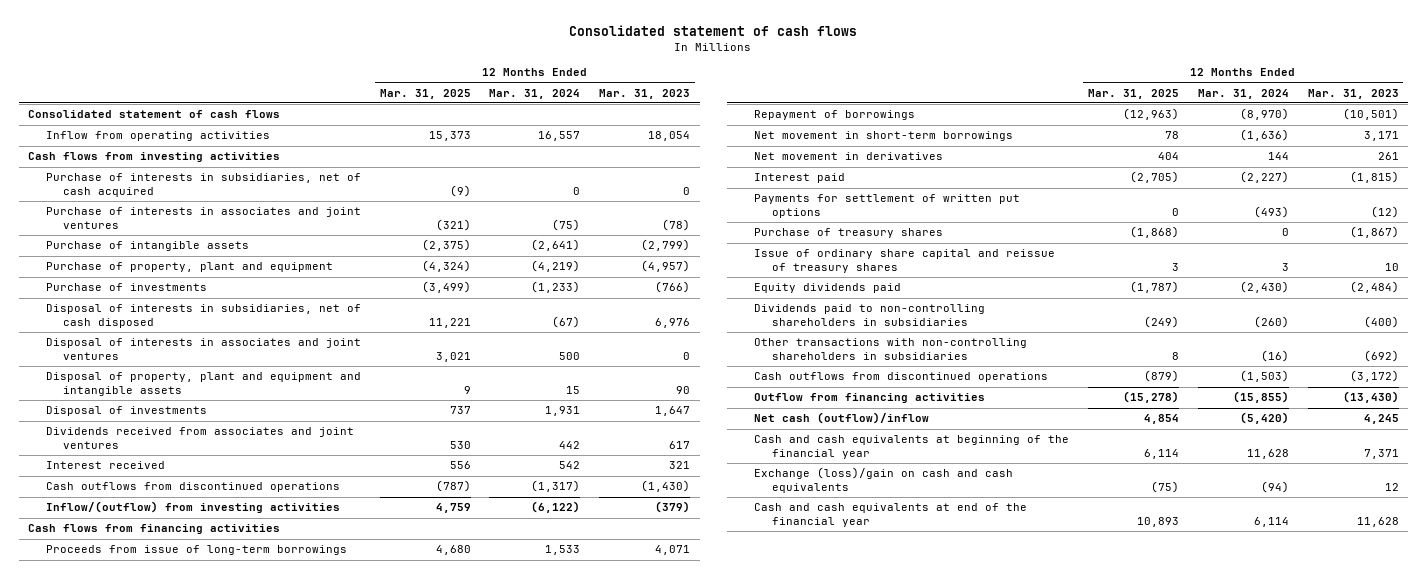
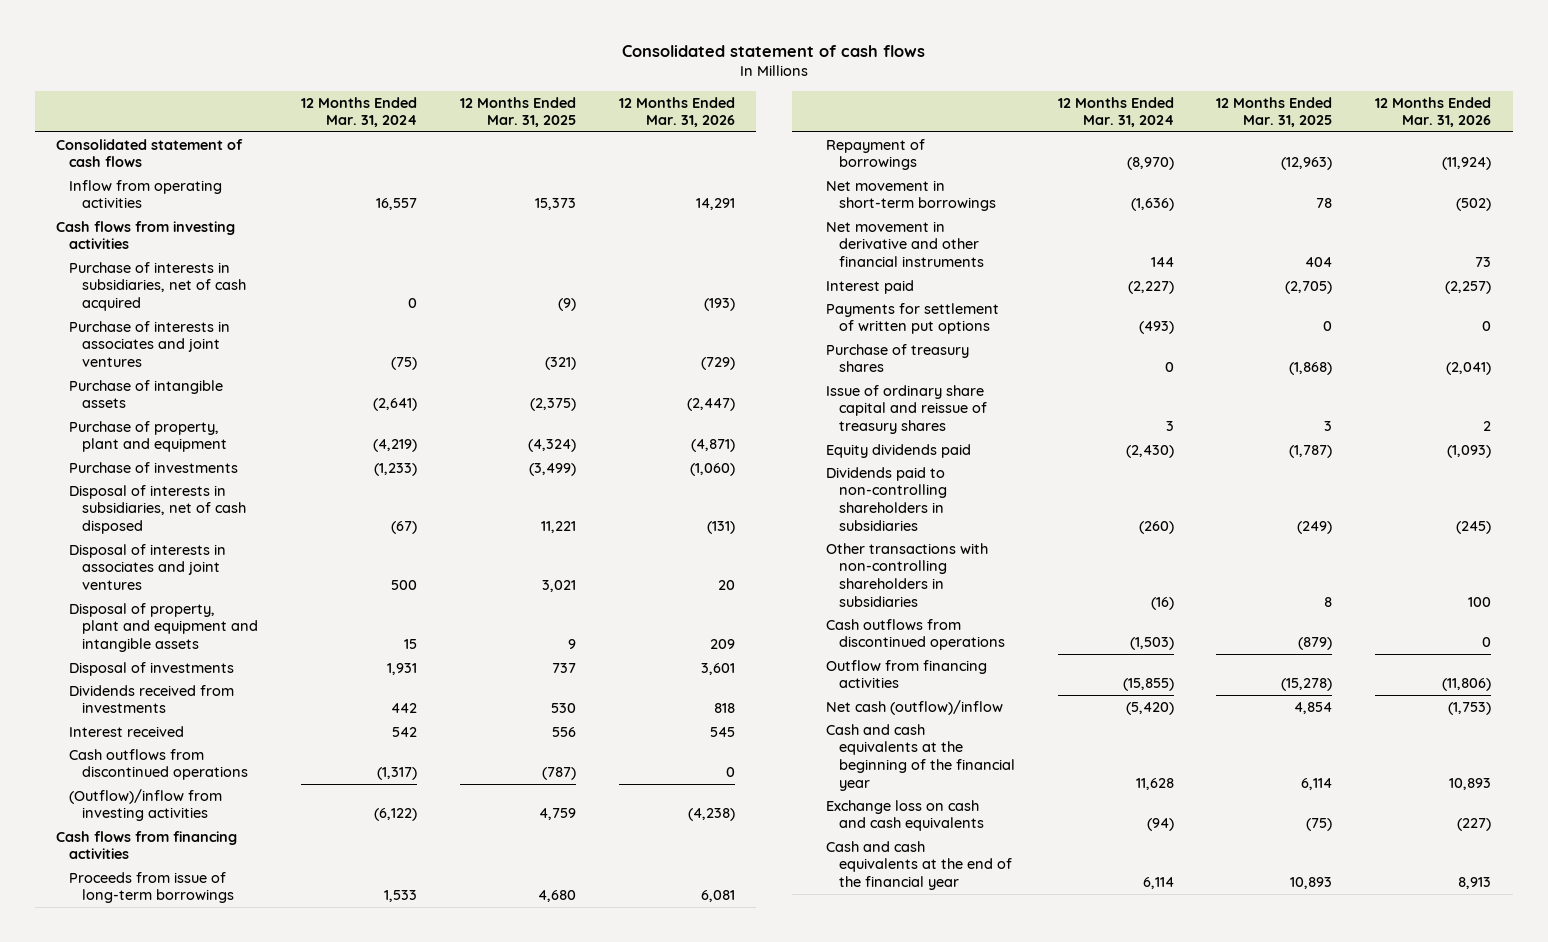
[599,88,691,99] Mar. 31, 2023 -> none
none -> [618,96,735,128] 12 Months Ended Mar. 31, 2026
[45,427,354,449] Dividends received from associates and joint ventures -> [69,684,235,714] Dividends received from investments
[45,501,340,514] Inflow/(outflow) from investing activities -> [69,788,223,822] (Outflow)/inflow from investing activities
[754,152,944,161] Net movement in derivatives -> [826,220,984,268] Net movement in derivative and other financial instruments
[754,435,1070,459] Cash and cash equivalents at beginning of the financial year -> [826,723,1015,791] Cash and cash equivalents at the beginning of the financial year
[754,467,1014,493] Exchange (loss)/gain on cash and cash equivalents -> [826,799,984,832] Exchange loss on cash and cash equivalents
[754,503,1028,527] Cash and cash equivalents at end of the financial year -> [826,840,1012,891] Cash and cash equivalents at the end of the financial year

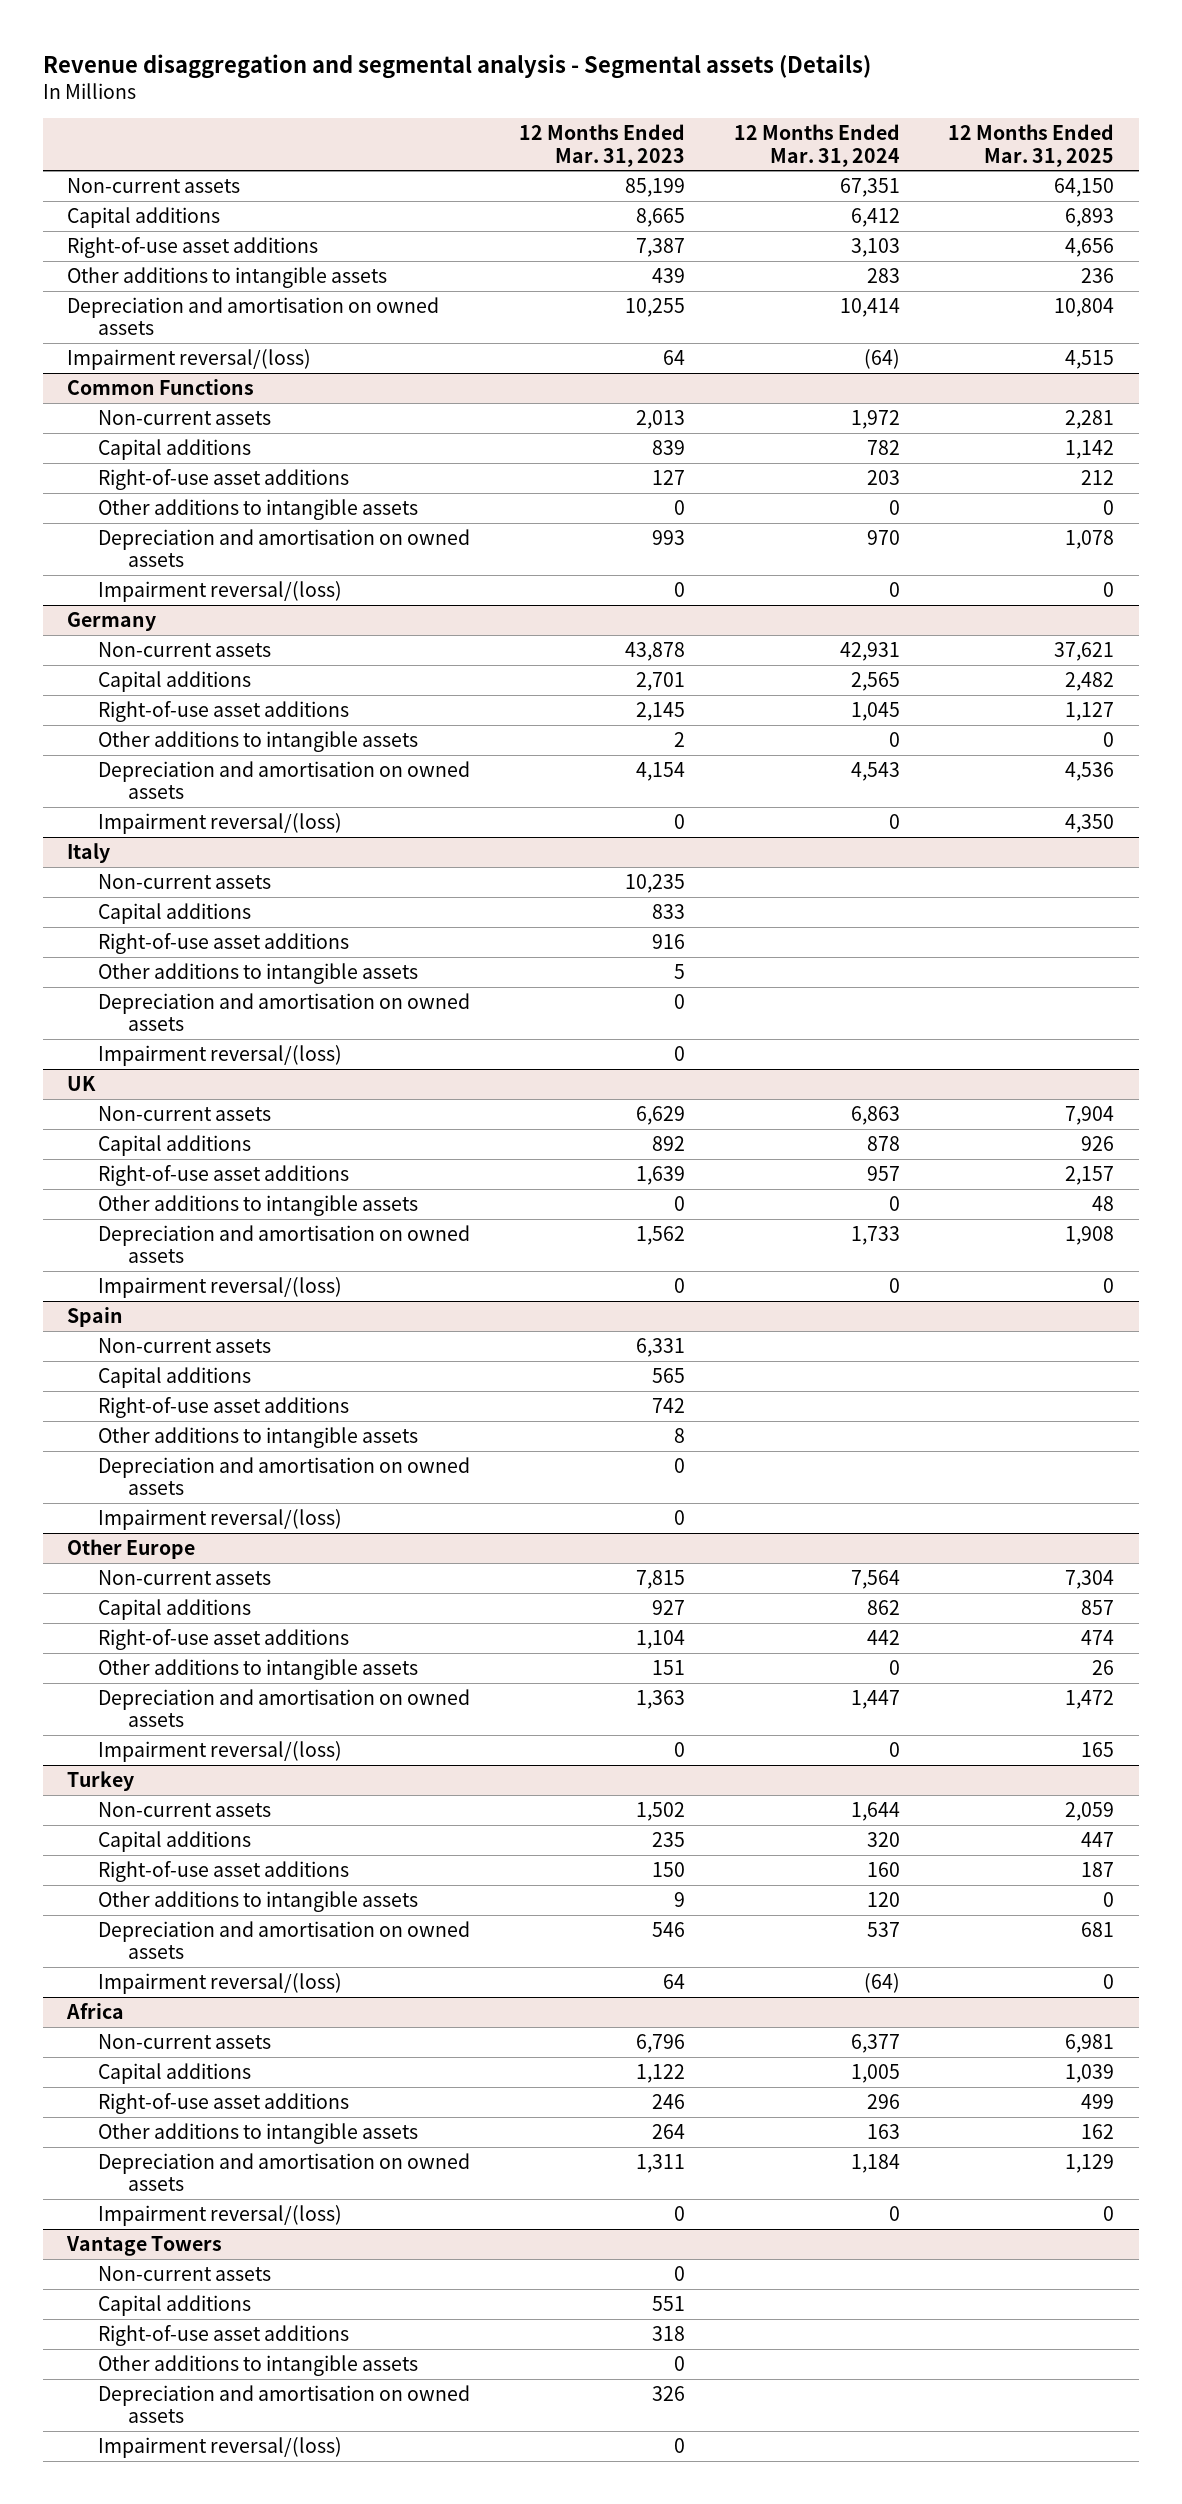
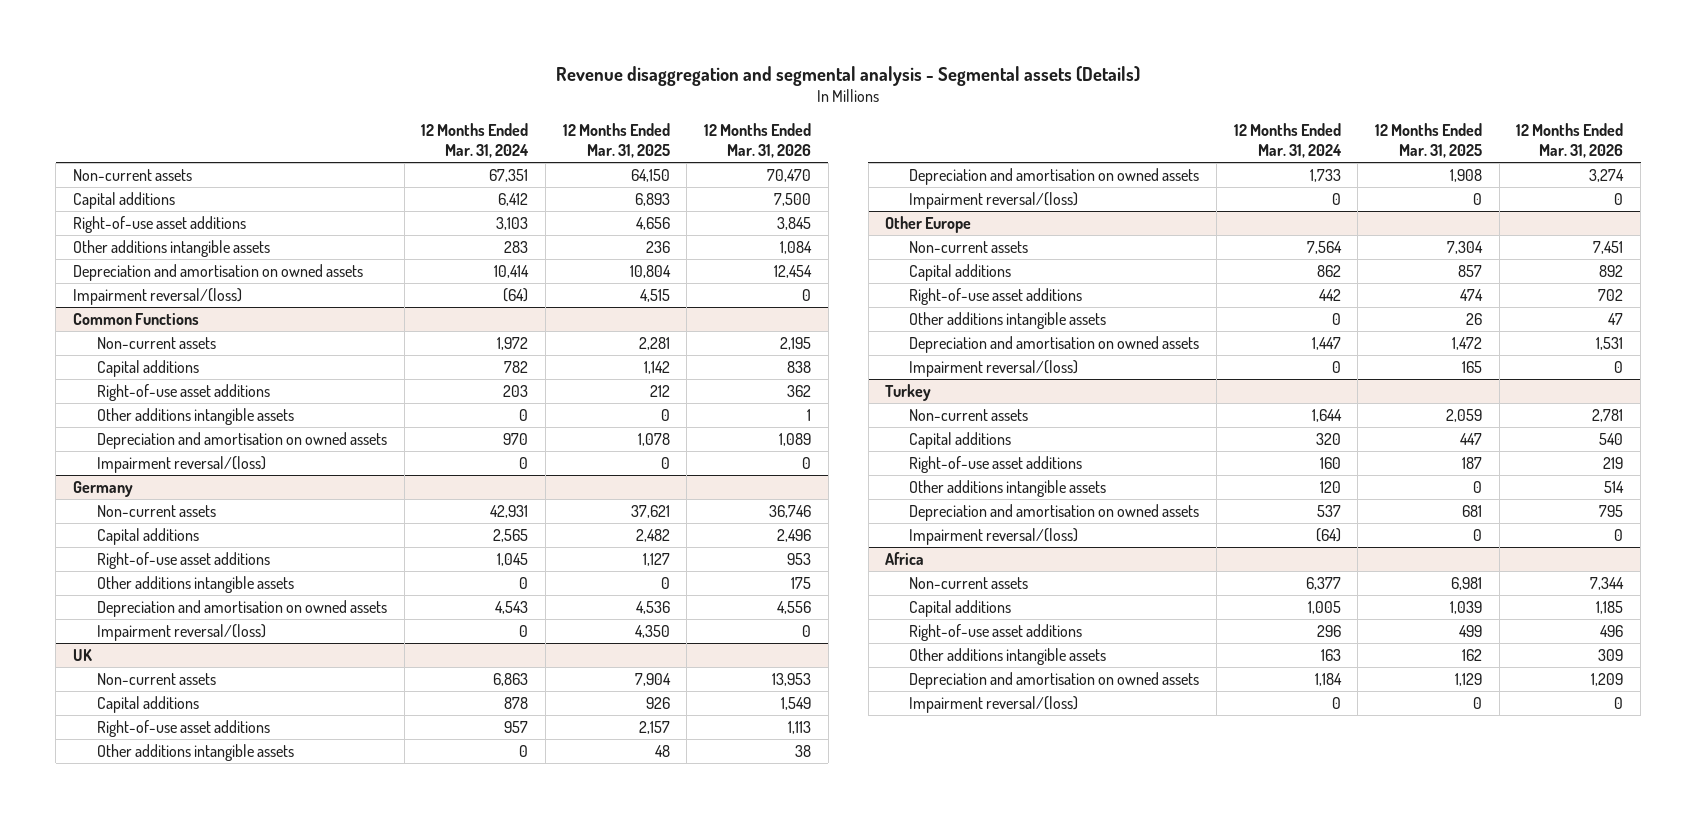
[518,124,685,167] 12 Months Ended Mar. 31, 2023 -> none
none -> [704,123,812,158] 12 Months Ended Mar. 31, 2026
[67,266,388,288] Other additions to intangible assets -> [73,240,271,258] Other additions intangible assets
[97,498,418,520] Other additions to intangible assets -> [97,408,295,426] Other additions intangible assets
[97,730,418,752] Other additions to intangible assets -> [97,576,295,594] Other additions intangible assets
[67,842,111,863] Italy -> none
[97,873,271,889] Non-current assets -> none
[97,902,251,924] Capital additions -> none
[97,932,349,954] Right-of-use asset additions -> none
[97,962,418,984] Other additions to intangible assets -> none
[97,992,470,1032] Depreciation and amortisation on owned assets -> none
[97,1044,342,1066] Impairment reversal/(loss) -> none
[97,1194,418,1216] Other additions to intangible assets -> [97,744,295,762] Other additions intangible assets
[67,1306,124,1327] Spain -> none
[97,1337,271,1353] Non-current assets -> none
[97,1366,251,1388] Capital additions -> none
[97,1396,349,1418] Right-of-use asset additions -> none
[97,1426,418,1448] Other additions to intangible assets -> none
[97,1456,470,1496] Depreciation and amortisation on owned assets -> none
[97,1508,342,1530] Impairment reversal/(loss) -> none
[97,1658,418,1680] Other additions to intangible assets -> [909,312,1107,330] Other additions intangible assets
[97,1890,418,1912] Other additions to intangible assets -> [909,480,1107,498] Other additions intangible assets
[97,2122,418,2144] Other additions to intangible assets -> [909,648,1107,666] Other additions intangible assets
[66,2235,223,2256] Vantage Towers -> none
[97,2265,271,2281] Non-current assets -> none
[97,2294,251,2316] Capital additions -> none
[97,2324,349,2346] Right-of-use asset additions -> none
[97,2354,418,2376] Other additions to intangible assets -> none
[97,2384,470,2424] Depreciation and amortisation on owned assets -> none
[97,2436,342,2458] Impairment reversal/(loss) -> none

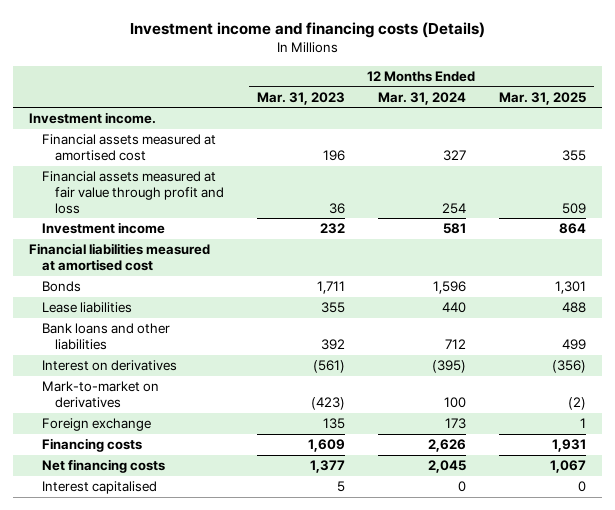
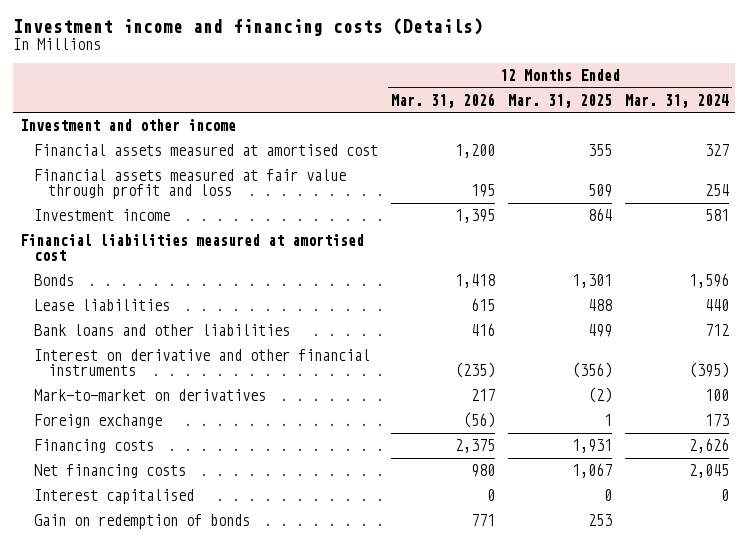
[256,91,345,105] Mar. 31, 2023 -> none
none -> [390,92,495,108] Mar. 31, 2026
[29,112,157,125] Investment income. -> [19,119,236,132] Investment and other income
[42,360,178,372] Interest on derivatives -> [33,349,370,376] Interest on derivative and other financial instruments
none -> [33,514,250,530] Gain on redemption of bonds

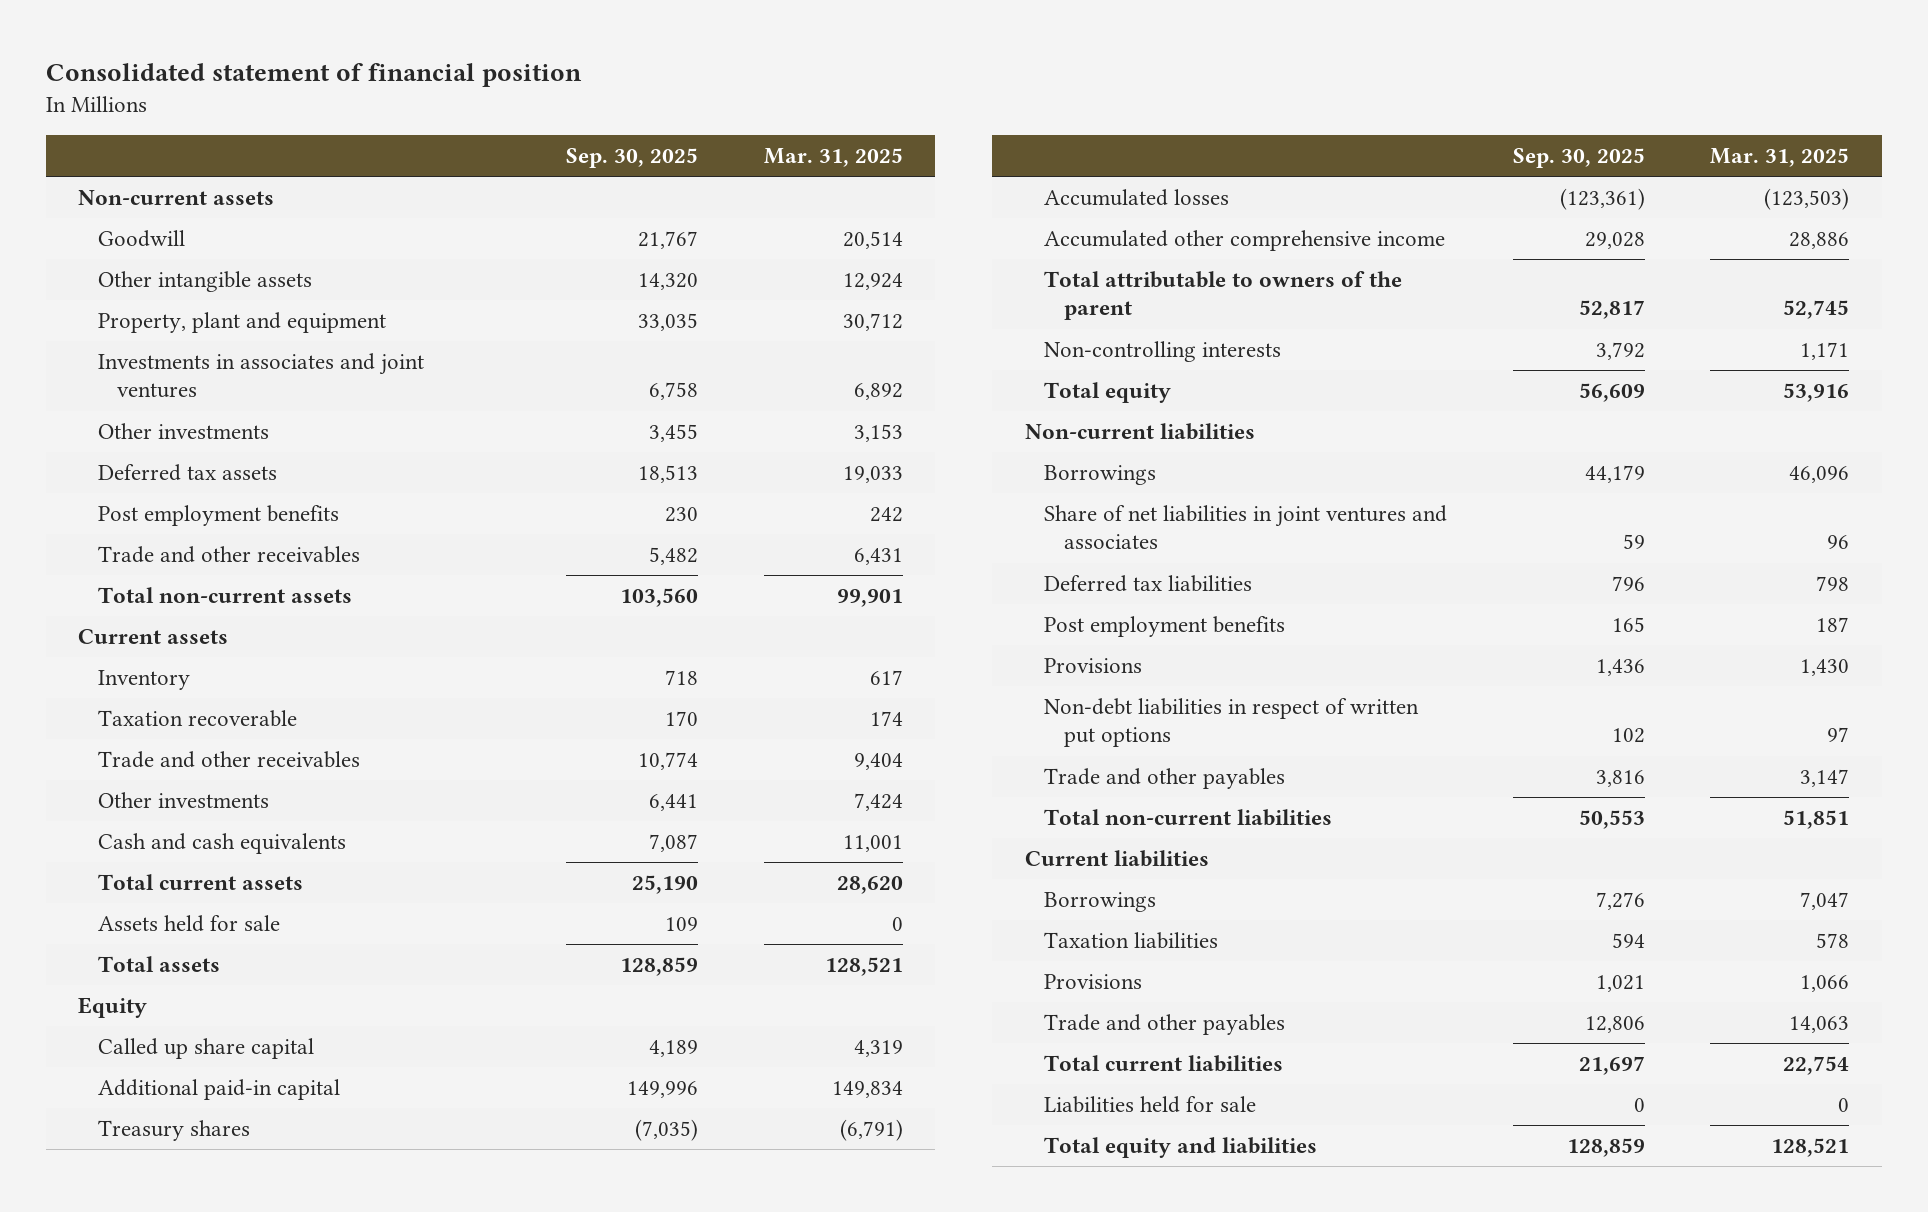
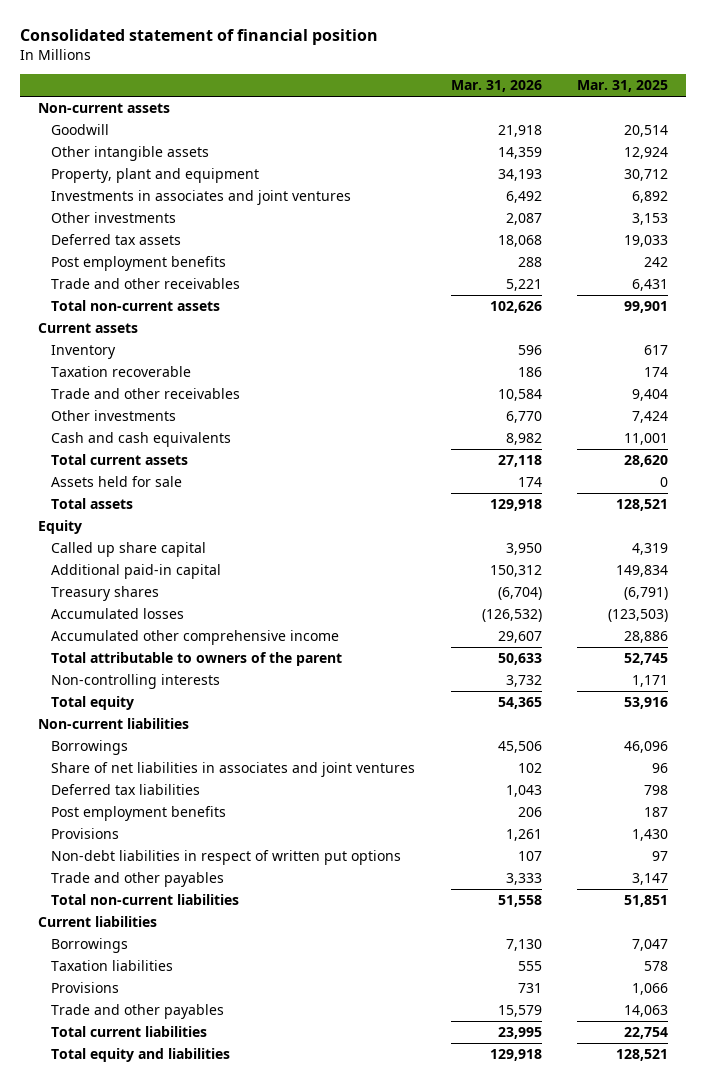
[566,147,699,168] Sep. 30, 2025 -> none
none -> [450,79,542,92] Mar. 31, 2026
[1044,505,1448,550] Share of net liabilities in joint ventures and associates -> [51,762,416,778] Share of net liabilities in associates and joint ventures
[1044,1096,1257,1114] Liabilities held for sale -> none

